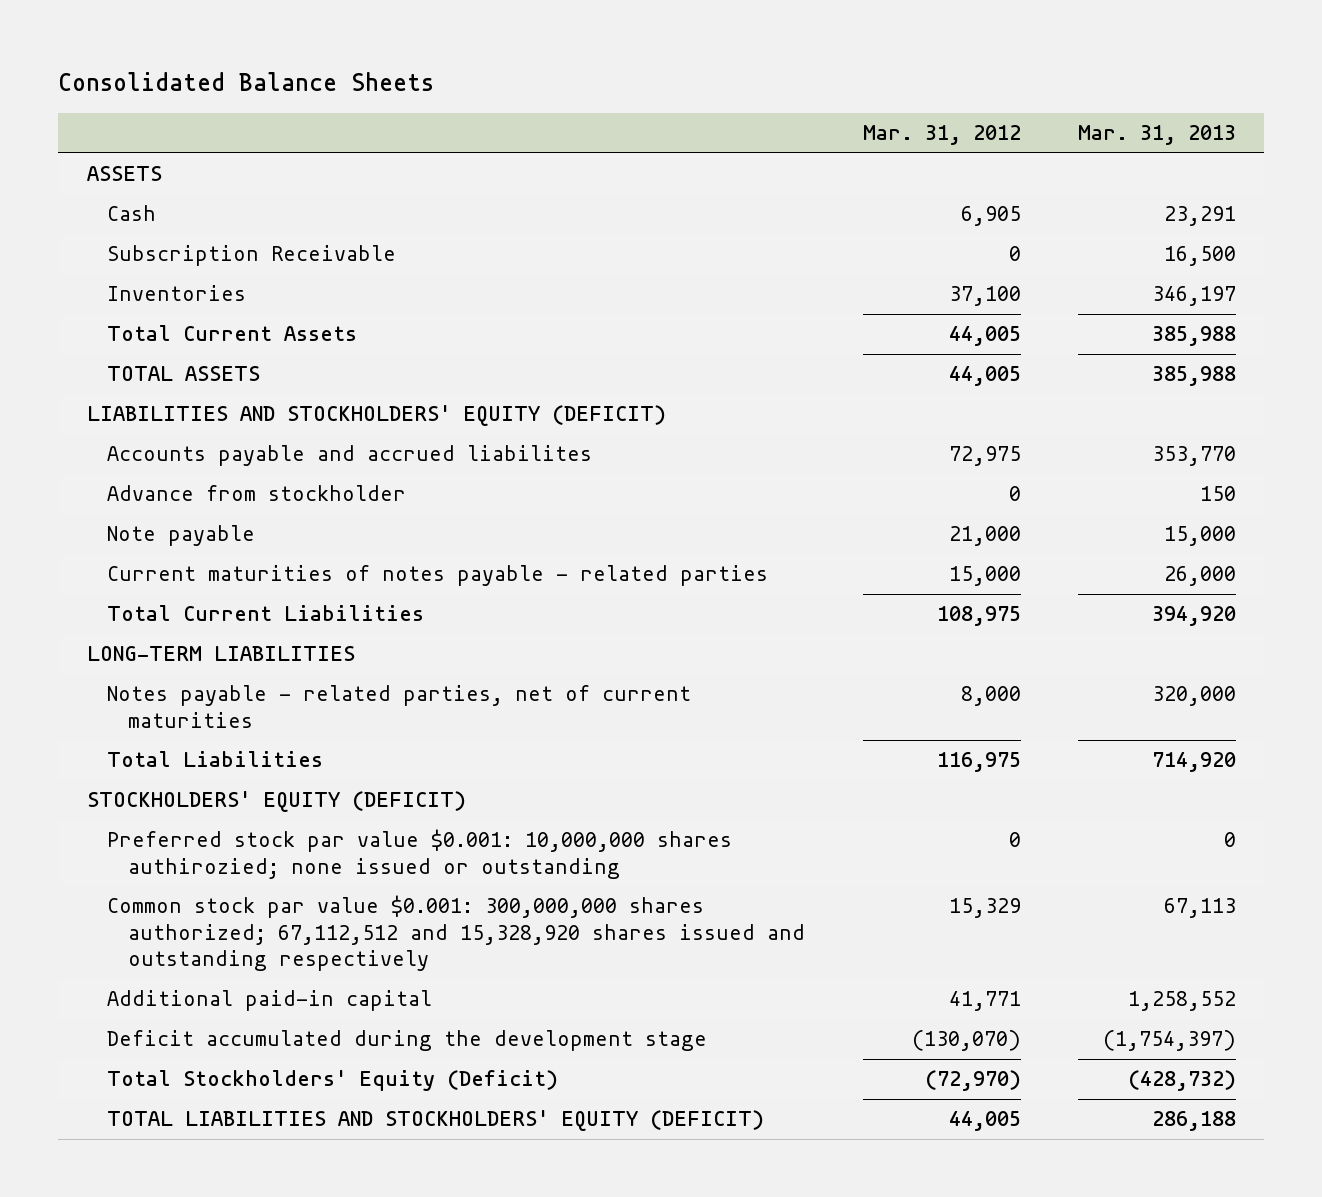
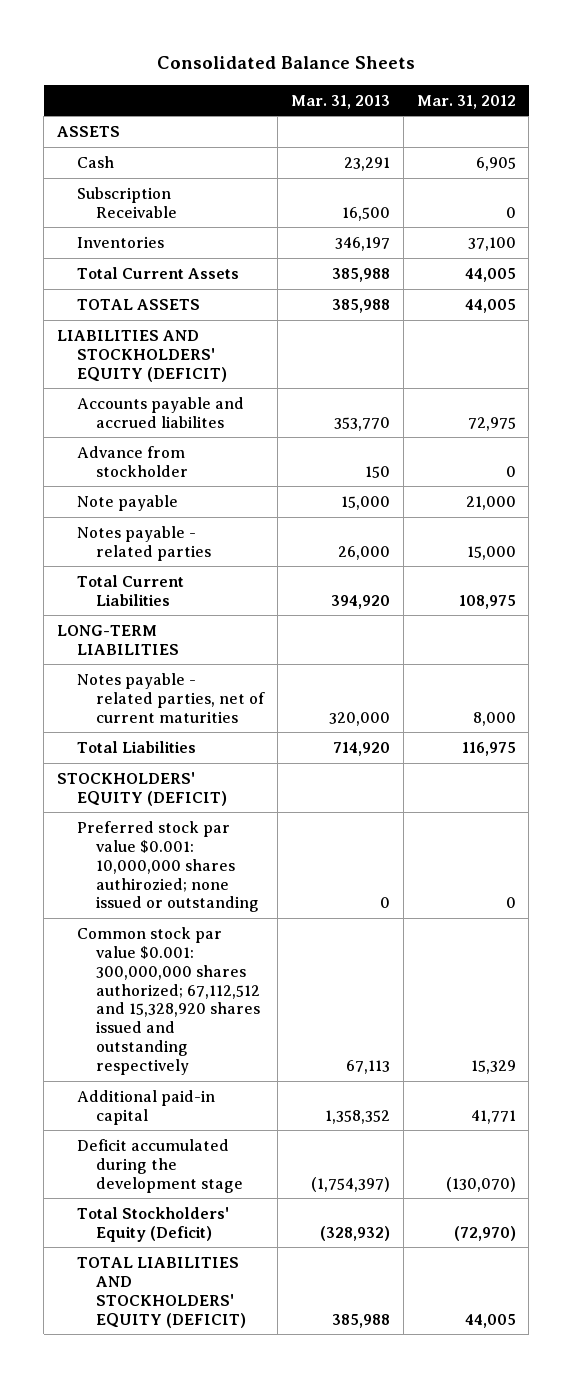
[107,565,769,587] Current maturities of notes payable - related parties -> [76,525,212,561] Notes payable - related parties
[1127,991,1236,1012] 1,258,552 -> [325,1109,391,1124] 1,358,352
[1127,1070,1236,1092] (428,732) -> [320,1225,391,1241] (328,932)
[1151,1111,1236,1132] 286,188 -> [332,1313,391,1328] 385,988

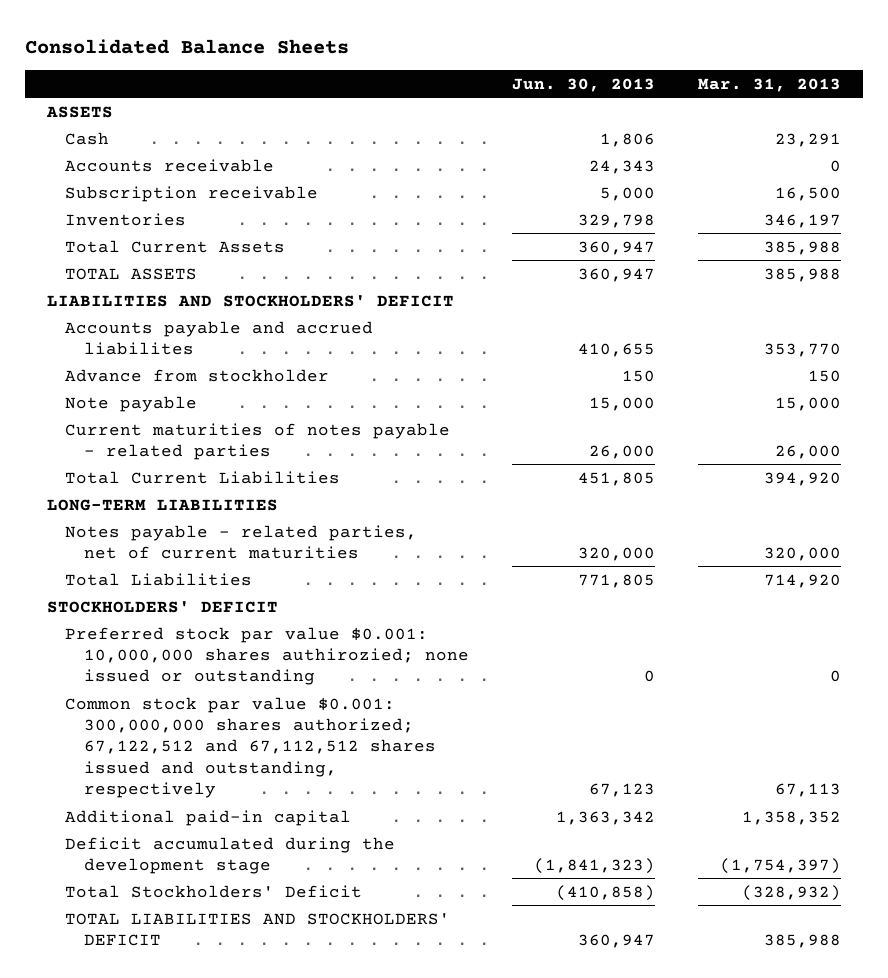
[416,94,516,109] Mar. 31, 2012 -> none
none -> [512,77,656,92] Jun. 30, 2013
none -> [65,158,275,172] Accounts receivable
[76,186,178,218] Subscription Receivable -> [65,185,319,202] Subscription receivable
[56,329,227,382] LIABILITIES AND STOCKHOLDERS' EQUITY (DEFICIT) -> [46,294,454,307] LIABILITIES AND STOCKHOLDERS' DEFICIT
[76,525,212,561] Notes payable - related parties -> [65,422,451,461] Current maturities of notes payable - related parties
[56,771,227,806] STOCKHOLDERS' EQUITY (DEFICIT) -> [46,600,278,613] STOCKHOLDERS' DEFICIT
[76,926,261,1076] Common stock par value $0.001: 300,000,000 shares authorized; 67,112,512 and 15,328,920 shares issued and outstanding respectively -> [65,696,436,799] Common stock par value $0.001: 300,000,000 shares authorized; 67,122,512 and 67,112,512 shares issued and outstanding, respectively
[76,1206,229,1242] Total Stockholders' Equity (Deficit) -> [65,884,363,898] Total Stockholders' Deficit
[76,1256,247,1328] TOTAL LIABILITIES AND STOCKHOLDERS' EQUITY (DEFICIT) -> [65,912,451,947] TOTAL LIABILITIES AND STOCKHOLDERS' DEFICIT

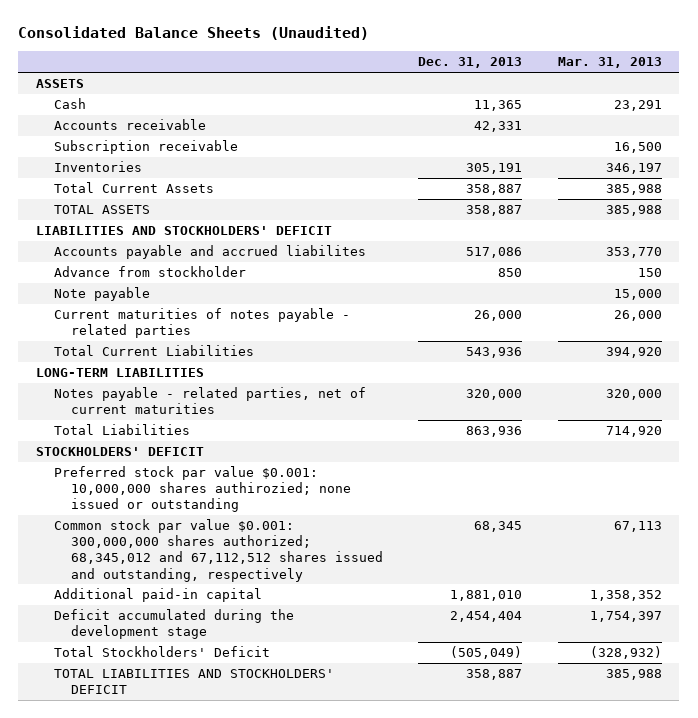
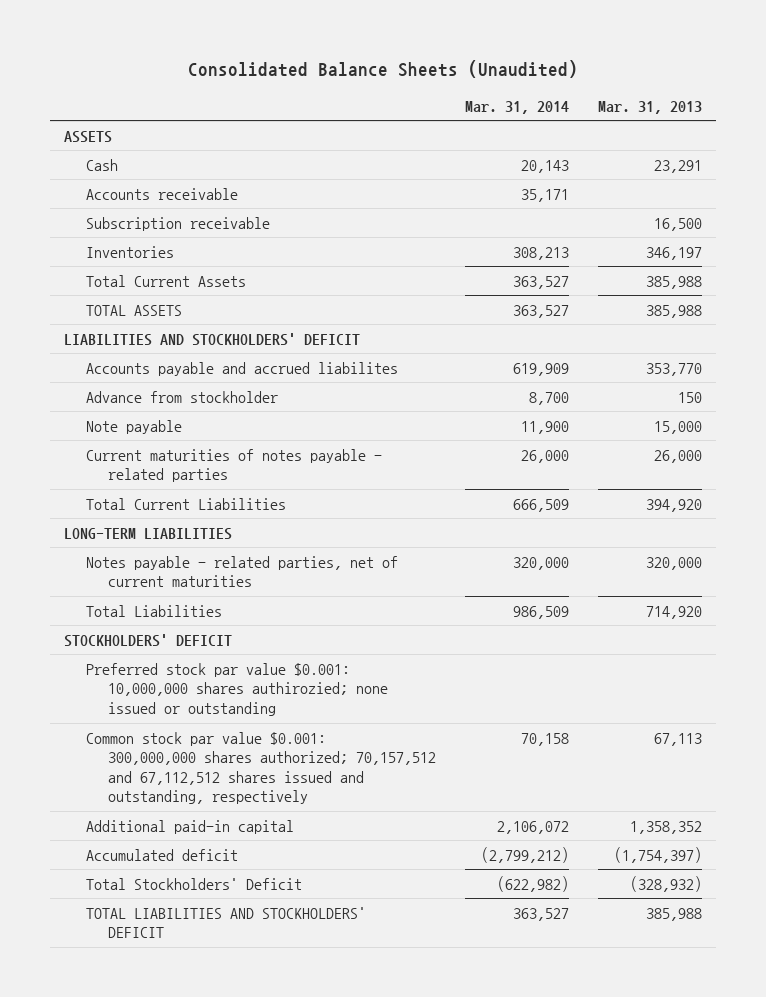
[418,57,523,69] Dec. 31, 2013 -> none
none -> [465,100,570,114] Mar. 31, 2014
[53,519,384,582] Common stock par value $0.001: 300,000,000 shares authorized; 68,345,012 and 67,112,512 shares issued and outstanding, respectively -> [86,731,437,805] Common stock par value $0.001: 300,000,000 shares authorized; 70,157,512 and 67,112,512 shares issued and outstanding, respectively
[53,609,294,640] Deficit accumulated during the development stage -> [86,848,239,861] Accumulated deficit
[589,611,662,623] 1,754,397 -> [613,846,702,863] (1,754,397)

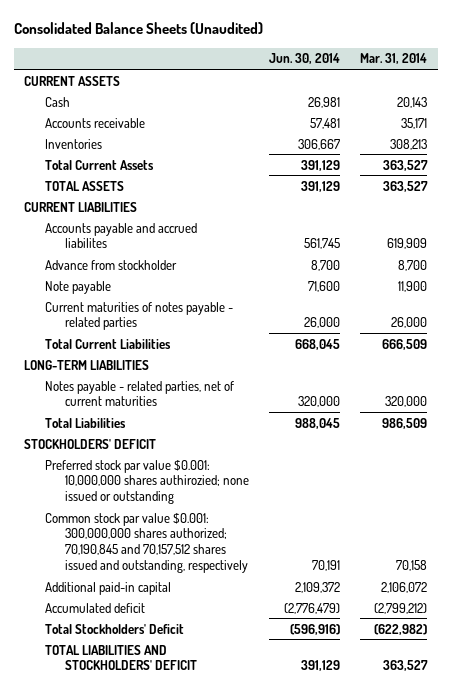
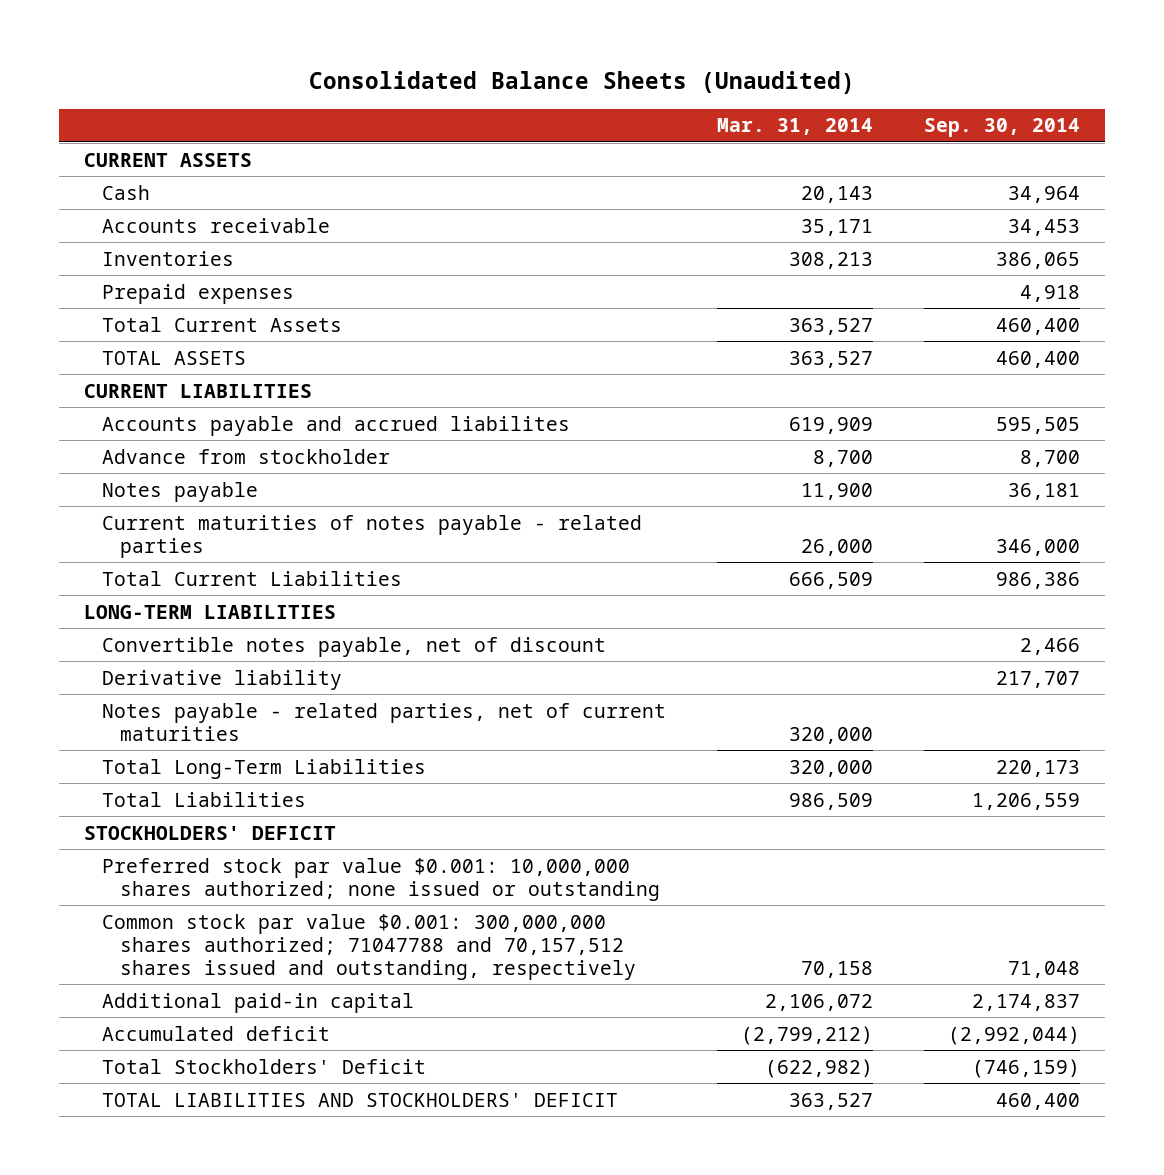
[269,53,341,65] Jun. 30, 2014 -> none
none -> [923,118,1080,138] Sep. 30, 2014
none -> [102,283,295,304] Prepaid expenses
[44,280,111,294] Note payable -> [102,481,259,502] Notes payable
none -> [102,636,607,657] Convertible notes payable, net of discount
none -> [102,669,343,690] Derivative liability
none -> [102,758,427,779] Total Long-Term Liabilities
[44,459,249,504] Preferred stock par value $0.001: 10,000,000 shares authirozied; none issued or outstanding -> [102,857,660,901] Preferred stock par value $0.001: 10,000,000 shares authorized; none issued or outstanding
[44,512,248,573] Common stock par value $0.001: 300,000,000 shares authorized; 70,190,845 and 70,157,512 shares issued and outstanding, respectively -> [102,913,636,980] Common stock par value $0.001: 300,000,000 shares authorized; 71047788 and 70,157,512 shares issued and outstanding, respectively

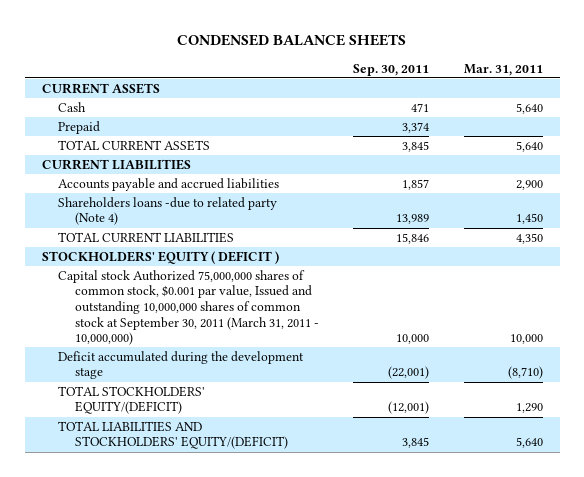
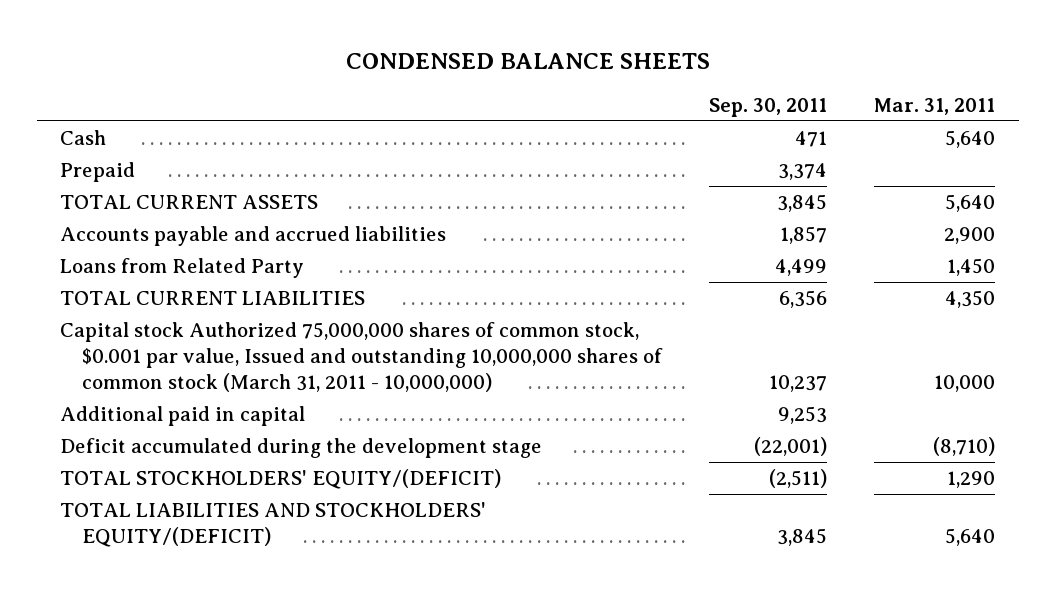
[41,82,160,94] CURRENT ASSETS -> none
[41,158,191,170] CURRENT LIABILITIES -> none
[41,250,279,264] STOCKHOLDERS' EQUITY ( DEFICIT ) -> none
[58,196,278,226] Shareholders loans -due to related party (Note 4) -> [60,257,305,278] Loans from Related Party
[396,214,430,225] 13,989 -> [774,258,827,276] 4,499
[396,232,430,244] 15,846 -> [778,289,827,308] 6,356
[58,269,319,346] Capital stock Authorized 75,000,000 shares of common stock, $0.001 par value, Issued and outstanding 10,000,000 shares of common stock at September 30, 2011 (March 31, 2011 - 10,000,000) -> [60,321,663,393] Capital stock Authorized 75,000,000 shares of common stock, $0.001 par value, Issued and outstanding 10,000,000 shares of common stock (March 31, 2011 - 10,000,000)
[396,334,430,345] 10,000 -> [768,375,827,393] 10,237
none -> [60,405,306,426] Additional paid in capital
[388,401,430,415] (12,001) -> [768,468,827,488] (2,511)

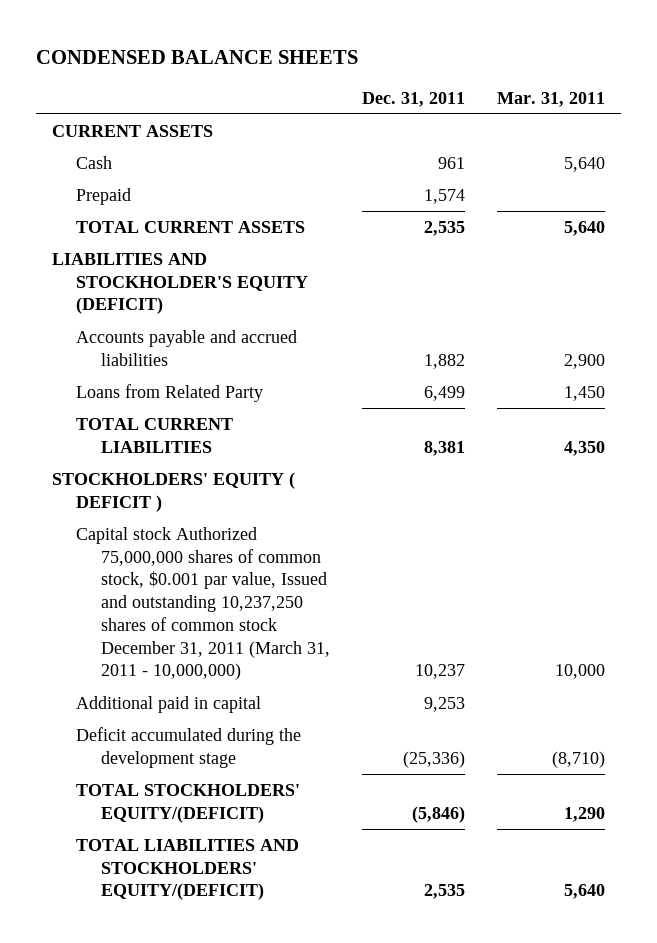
[708,98,827,118] Sep. 30, 2011 -> none
none -> [361,91,465,107] Dec. 31, 2011
none -> [52,124,214,137] CURRENT ASSETS
none -> [52,252,309,315] LIABILITIES AND STOCKHOLDER'S EQUITY (DEFICIT)
none -> [52,471,296,512] STOCKHOLDERS' EQUITY ( DEFICIT )
[60,321,663,393] Capital stock Authorized 75,000,000 shares of common stock, $0.001 par value, Issued and outstanding 10,000,000 shares of common stock (March 31, 2011 - 10,000,000) -> [76,526,330,681] Capital stock Authorized 75,000,000 shares of common stock, $0.001 par value, Issued and outstanding 10,237,250 shares of common stock December 31, 2011 (March 31, 2011 - 10,000,000)

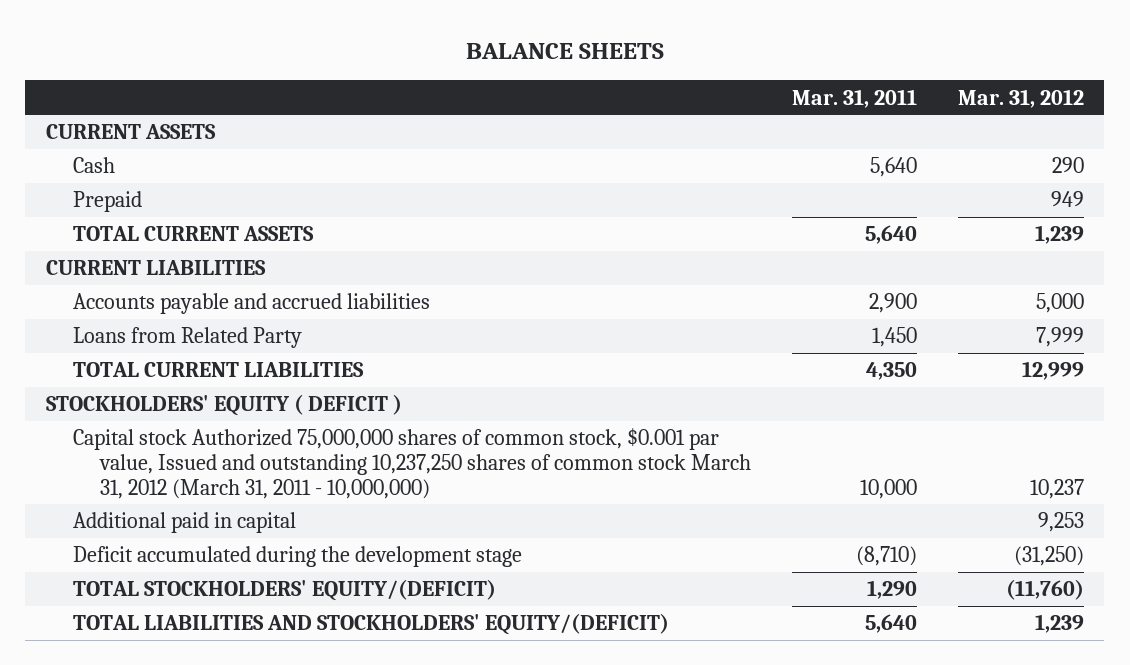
[36,49,359,64] CONDENSED BALANCE SHEETS -> [465,42,664,59] BALANCE SHEETS
[361,91,465,107] Dec. 31, 2011 -> none
none -> [957,88,1084,108] Mar. 31, 2012
[52,252,309,315] LIABILITIES AND STOCKHOLDER'S EQUITY (DEFICIT) -> none
none -> [45,260,266,276] CURRENT LIABILITIES
[76,526,330,681] Capital stock Authorized 75,000,000 shares of common stock, $0.001 par value, Issued and outstanding 10,237,250 shares of common stock December 31, 2011 (March 31, 2011 - 10,000,000) -> [73,428,752,499] Capital stock Authorized 75,000,000 shares of common stock, $0.001 par value, Issued and outstanding 10,237,250 shares of common stock March 31, 2012 (March 31, 2011 - 10,000,000)

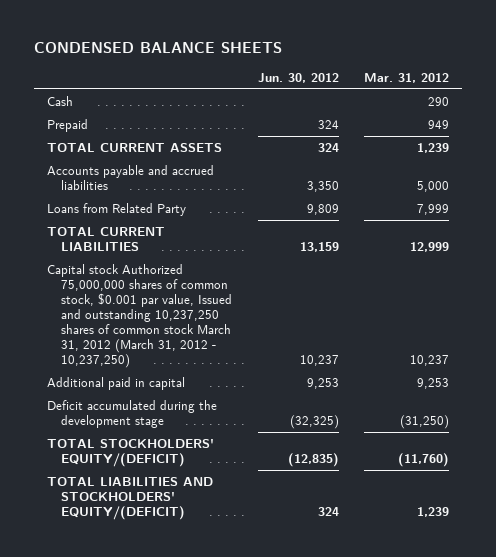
[465,42,664,59] BALANCE SHEETS -> [33,42,282,54] CONDENSED BALANCE SHEETS
[792,88,918,108] Mar. 31, 2011 -> none
none -> [257,72,339,83] Jun. 30, 2012
[45,124,216,140] CURRENT ASSETS -> none
[45,260,266,276] CURRENT LIABILITIES -> none
[45,394,402,417] STOCKHOLDERS' EQUITY ( DEFICIT ) -> none
[73,428,752,499] Capital stock Authorized 75,000,000 shares of common stock, $0.001 par value, Issued and outstanding 10,237,250 shares of common stock March 31, 2012 (March 31, 2011 - 10,000,000) -> [46,263,232,368] Capital stock Authorized 75,000,000 shares of common stock, $0.001 par value, Issued and outstanding 10,237,250 shares of common stock March 31, 2012 (March 31, 2012 - 10,237,250)

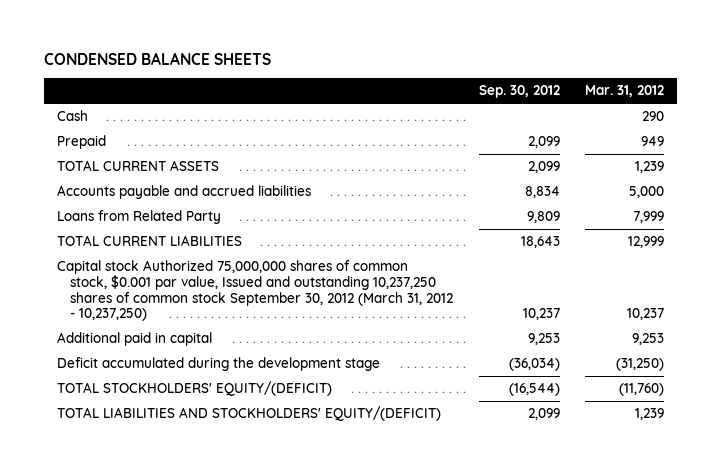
[257,72,339,83] Jun. 30, 2012 -> none
none -> [478,85,560,99] Sep. 30, 2012
[46,263,232,368] Capital stock Authorized 75,000,000 shares of common stock, $0.001 par value, Issued and outstanding 10,237,250 shares of common stock March 31, 2012 (March 31, 2012 - 10,237,250) -> [56,260,453,322] Capital stock Authorized 75,000,000 shares of common stock, $0.001 par value, Issued and outstanding 10,237,250 shares of common stock September 30, 2012 (March 31, 2012 - 10,237,250)

